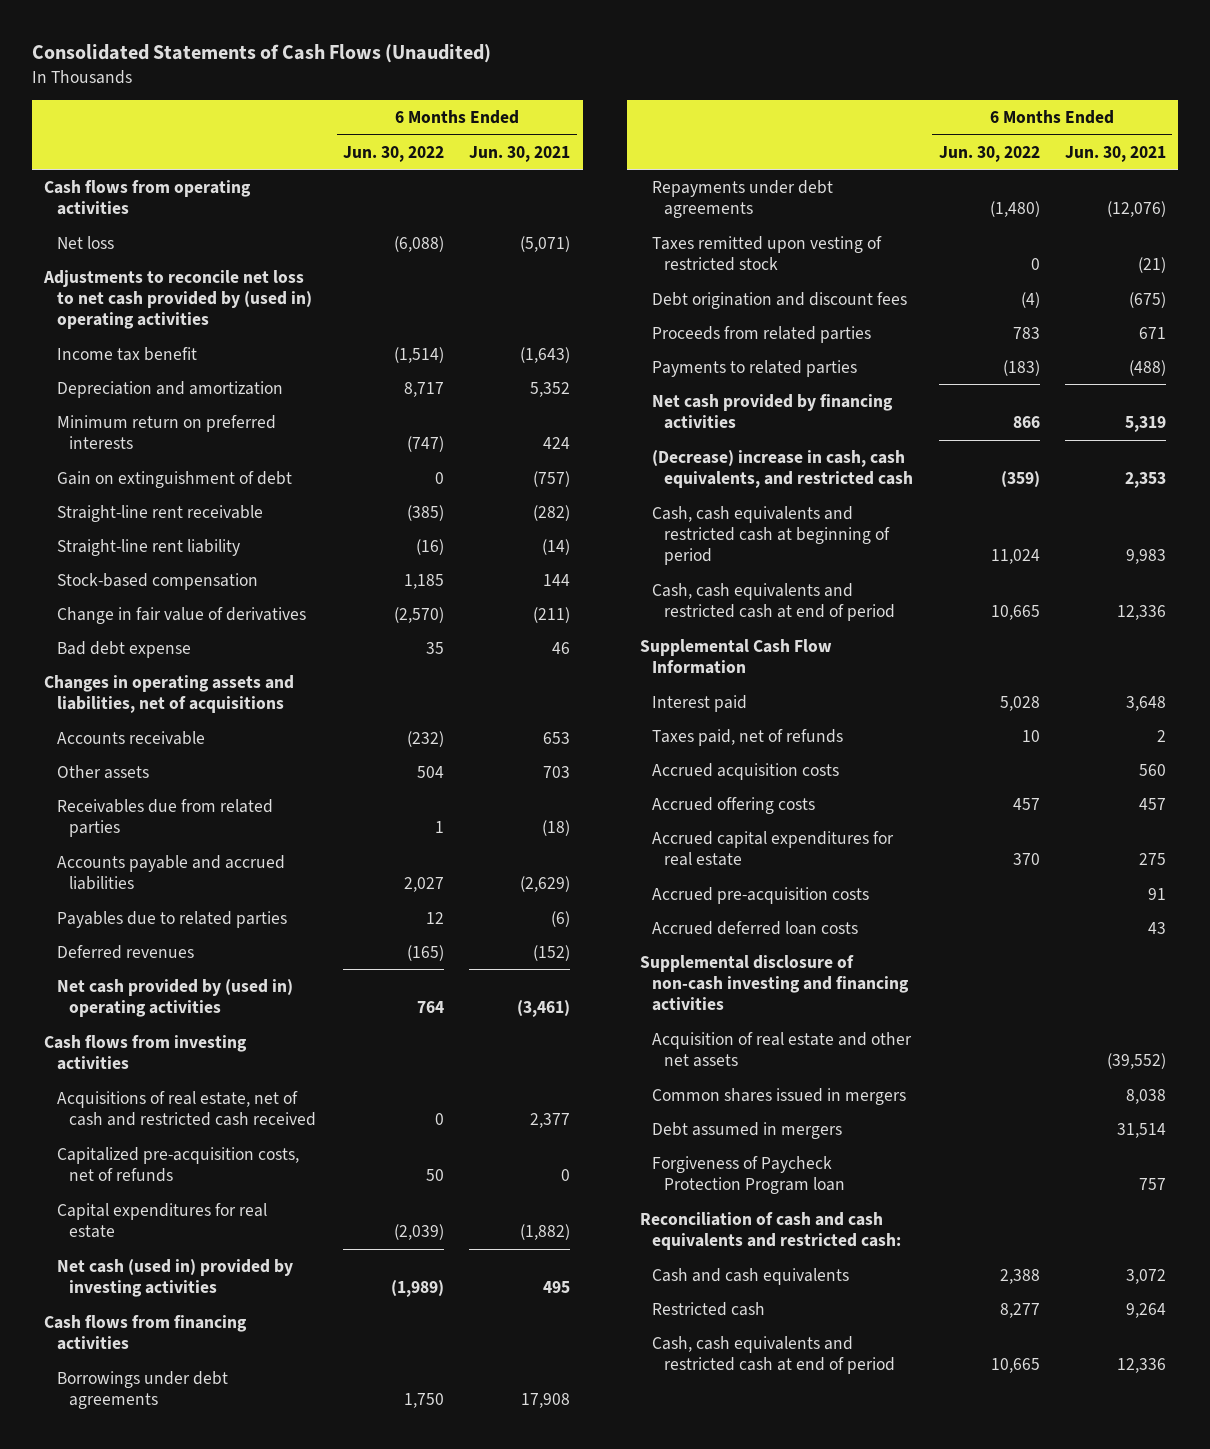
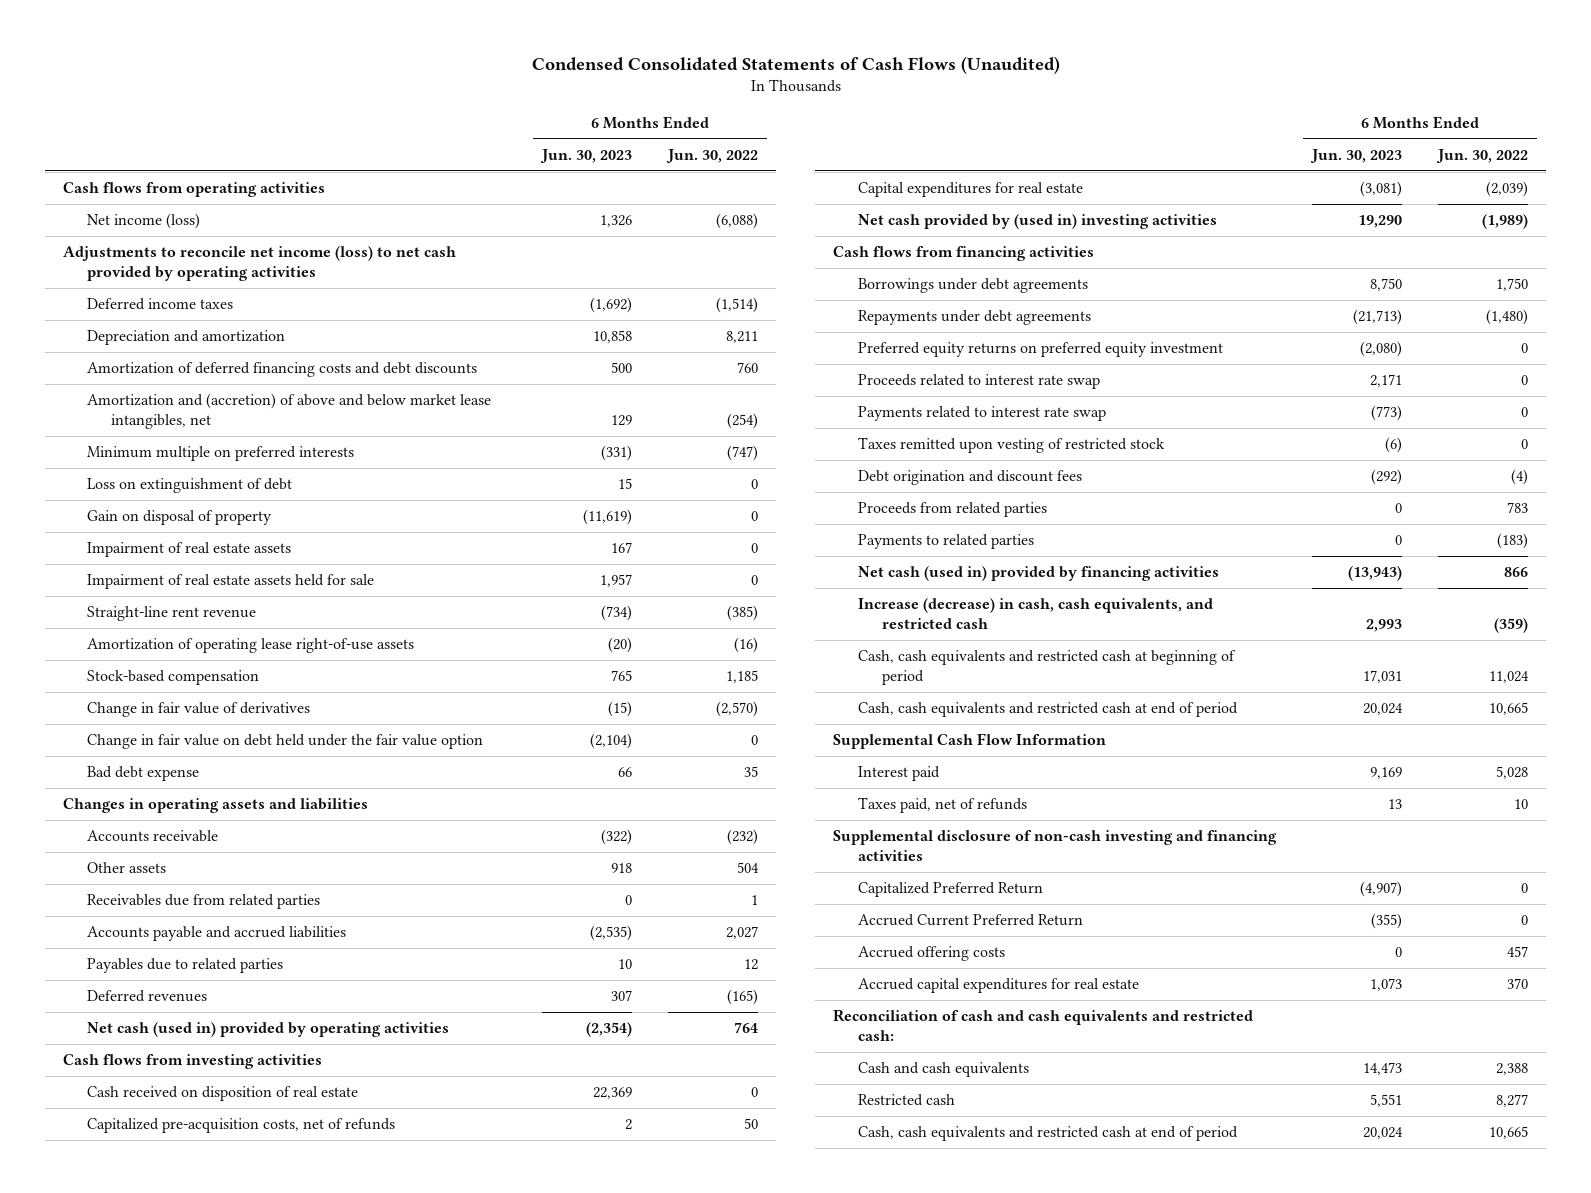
[31,43,491,63] Consolidated Statements of Cash Flows (Unaudited) -> [531,55,1060,74] Condensed Consolidated Statements of Cash Flows (Unaudited)
[469,145,571,162] Jun. 30, 2021 -> none
none -> [539,148,632,163] Jun. 30, 2023
[56,539,240,557] Straight-line rent liability -> none
[56,236,114,250] Net loss -> [87,213,201,230] Net income (loss)
[43,270,312,330] Adjustments to reconcile net loss to net cash provided by (used in) operating activities -> [62,246,456,282] Adjustments to reconcile net income (loss) to net cash provided by operating activities
[56,347,197,362] Income tax benefit -> [87,298,234,311] Deferred income taxes
[404,382,445,398] 8,717 -> [725,331,758,344] 8,211
none -> [87,362,478,378] Amortization of deferred financing costs and debt discounts
none -> [87,393,492,430] Amortization and (accretion) of above and below market lease intangibles, net
[56,415,276,450] Minimum return on preferred interests -> [87,446,355,462] Minimum multiple on preferred interests
[56,471,292,489] Gain on extinguishment of debt -> [87,478,293,494] Loss on extinguishment of debt
none -> [87,510,273,526] Gain on disposal of property
none -> [87,542,292,558] Impairment of real estate assets
none -> [87,574,375,590] Impairment of real estate assets held for sale
[56,505,263,523] Straight-line rent receivable -> [87,606,257,622] Straight-line rent revenue
none -> [87,638,415,654] Amortization of operating lease right-of-use assets
none -> [87,734,484,750] Change in fair value on debt held under the fair value option
[44,675,295,714] Changes in operating assets and liabilities, net of acquisitions -> [62,798,368,814] Changes in operating assets and liabilities
[56,979,293,1018] Net cash provided by (used in) operating activities -> [87,1022,450,1038] Net cash (used in) provided by operating activities
[56,1091,316,1127] Acquisitions of real estate, net of cash and restricted cash received -> none
none -> [87,1086,359,1102] Cash received on disposition of real estate
[56,1259,293,1298] Net cash (used in) provided by investing activities -> [857,214,1217,230] Net cash provided by (used in) investing activities
none -> [857,342,1223,358] Preferred equity returns on preferred equity investment
none -> [857,374,1100,390] Proceeds related to interest rate swap
none -> [857,406,1106,422] Payments related to interest rate swap
[651,394,893,430] Net cash provided by financing activities -> [857,566,1219,582] Net cash (used in) provided by financing activities
[651,450,914,489] (Decrease) increase in cash, cash equivalents, and restricted cash -> [857,598,1213,630] Increase (decrease) in cash, cash equivalents, and restricted cash
[651,763,839,781] Accrued acquisition costs -> none
[639,955,909,1012] Supplemental disclosure of non-cash investing and financing activities -> [833,830,1278,862] Supplemental disclosure of non-cash investing and financing activities
none -> [857,882,1043,898] Capitalized Preferred Return
none -> [857,914,1083,927] Accrued Current Preferred Return
[651,887,869,905] Accrued pre-acquisition costs -> none
[651,921,858,936] Accrued deferred loan costs -> none
[651,1032,912,1068] Acquisition of real estate and other net assets -> none
[651,1088,906,1106] Common shares issued in mergers -> none
[651,1122,842,1140] Debt assumed in mergers -> none
[651,1156,846,1195] Forgiveness of Paycheck Protection Program loan -> none

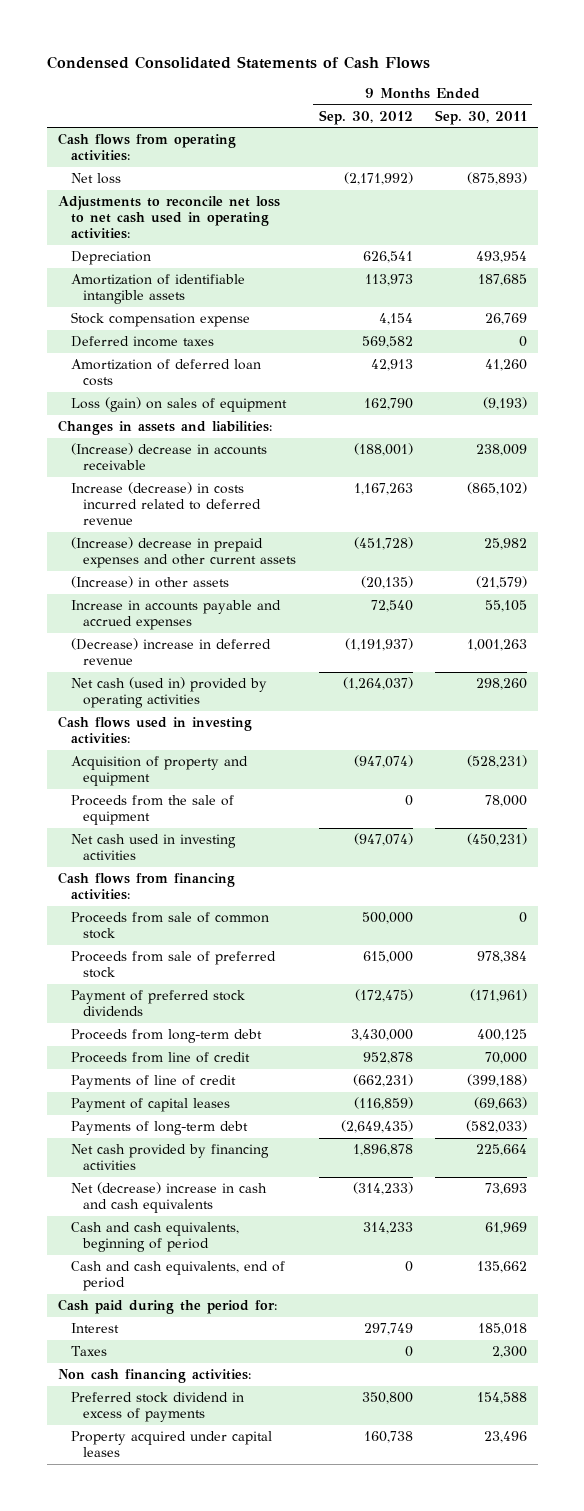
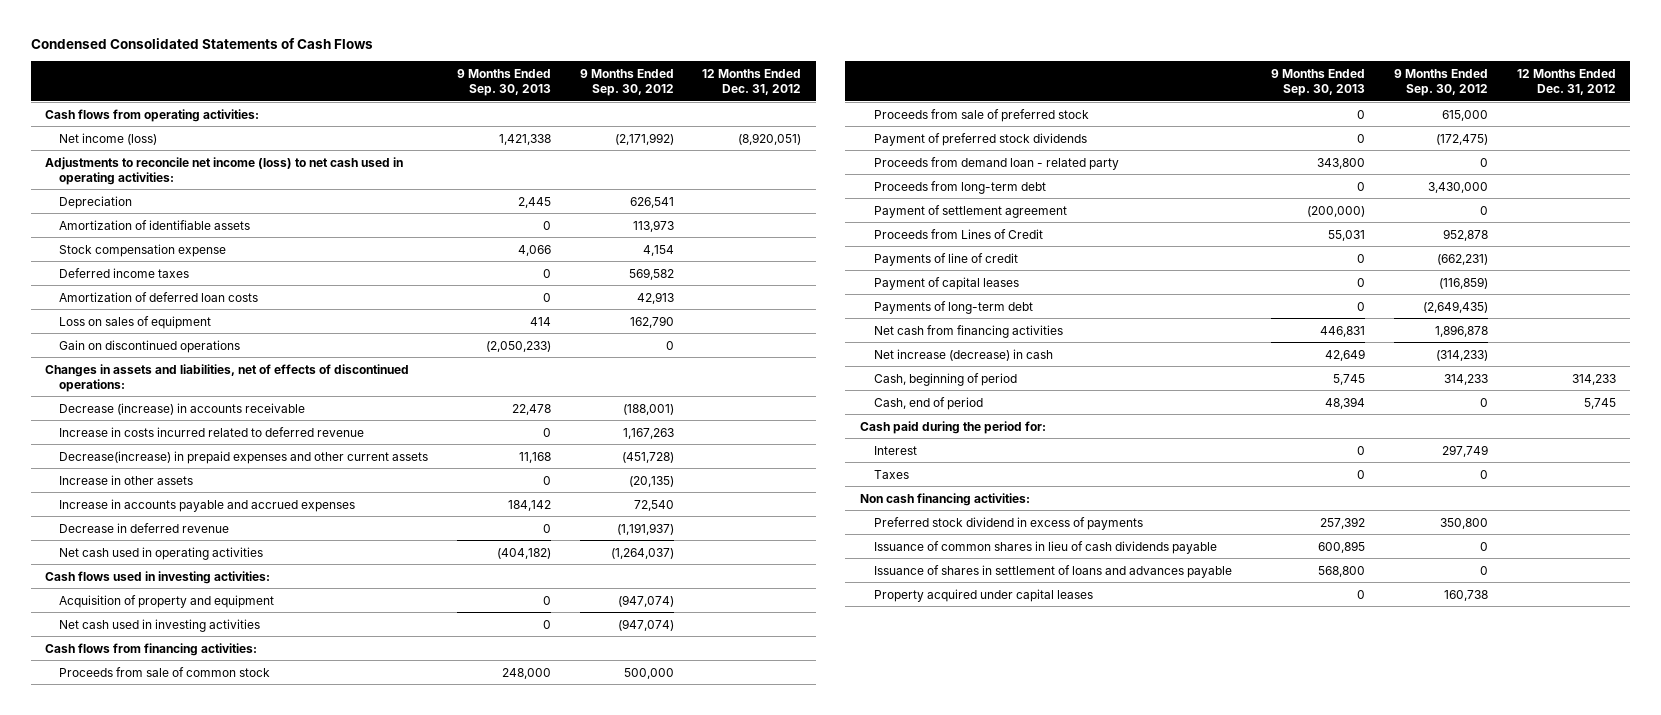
[434,109,527,125] Sep. 30, 2011 -> none
none -> [456,68,551,96] 9 Months Ended Sep. 30, 2013
none -> [702,68,802,95] 12 Months Ended Dec. 31, 2012
[70,173,121,185] Net loss -> [59,132,158,145] Net income (loss)
[57,196,280,239] Adjustments to reconcile net loss to net cash used in operating activities: -> [45,156,404,185] Adjustments to reconcile net income (loss) to net cash used in operating activities:
[70,274,245,305] Amortization of identifiable intangible assets -> [59,219,251,230] Amortization of identifiable assets
[70,397,287,413] Loss (gain) on sales of equipment -> [59,315,212,329] Loss on sales of equipment
none -> [59,339,241,353] Gain on discontinued operations
[57,420,272,436] Changes in assets and liabilities: -> [45,363,410,392] Changes in assets and liabilities, net of effects of discontinued operations:
[70,443,267,471] (Increase) decrease in accounts receivable -> [59,402,306,415] Decrease (increase) in accounts receivable
[70,482,262,525] Increase (decrease) in costs incurred related to deferred revenue -> [59,426,365,437] Increase in costs incurred related to deferred revenue
[70,537,297,569] (Increase) decrease in prepaid expenses and other current assets -> [59,450,429,464] Decrease(increase) in prepaid expenses and other current assets
[70,576,229,589] (Increase) in other assets -> [59,474,194,485] Increase in other assets
[70,638,271,666] (Decrease) increase in deferred revenue -> [59,522,230,533] Decrease in deferred revenue
[70,677,267,709] Net cash (used in) provided by operating activities -> [59,546,264,560] Net cash used in operating activities
[70,795,234,826] Proceeds from the sale of equipment -> none
none -> [873,156,1119,170] Proceeds from demand loan - related party
none -> [873,204,1067,218] Payment of settlement agreement
[70,1052,250,1064] Proceeds from line of credit -> [873,228,1043,239] Proceeds from Lines of Credit
[70,1144,269,1171] Net cash provided by financing activities -> [873,324,1063,338] Net cash from financing activities
[70,1182,267,1214] Net (decrease) increase in cash and cash equivalents -> [873,348,1053,361] Net increase (decrease) in cash
[70,1222,239,1253] Cash and cash equivalents, beginning of period -> [873,372,1017,386] Cash, beginning of period
[70,1261,285,1292] Cash and cash equivalents, end of period -> [873,396,983,410] Cash, end of period
none -> [873,540,1217,554] Issuance of common shares in lieu of cash dividends payable
none -> [873,564,1232,578] Issuance of shares in settlement of loans and advances payable

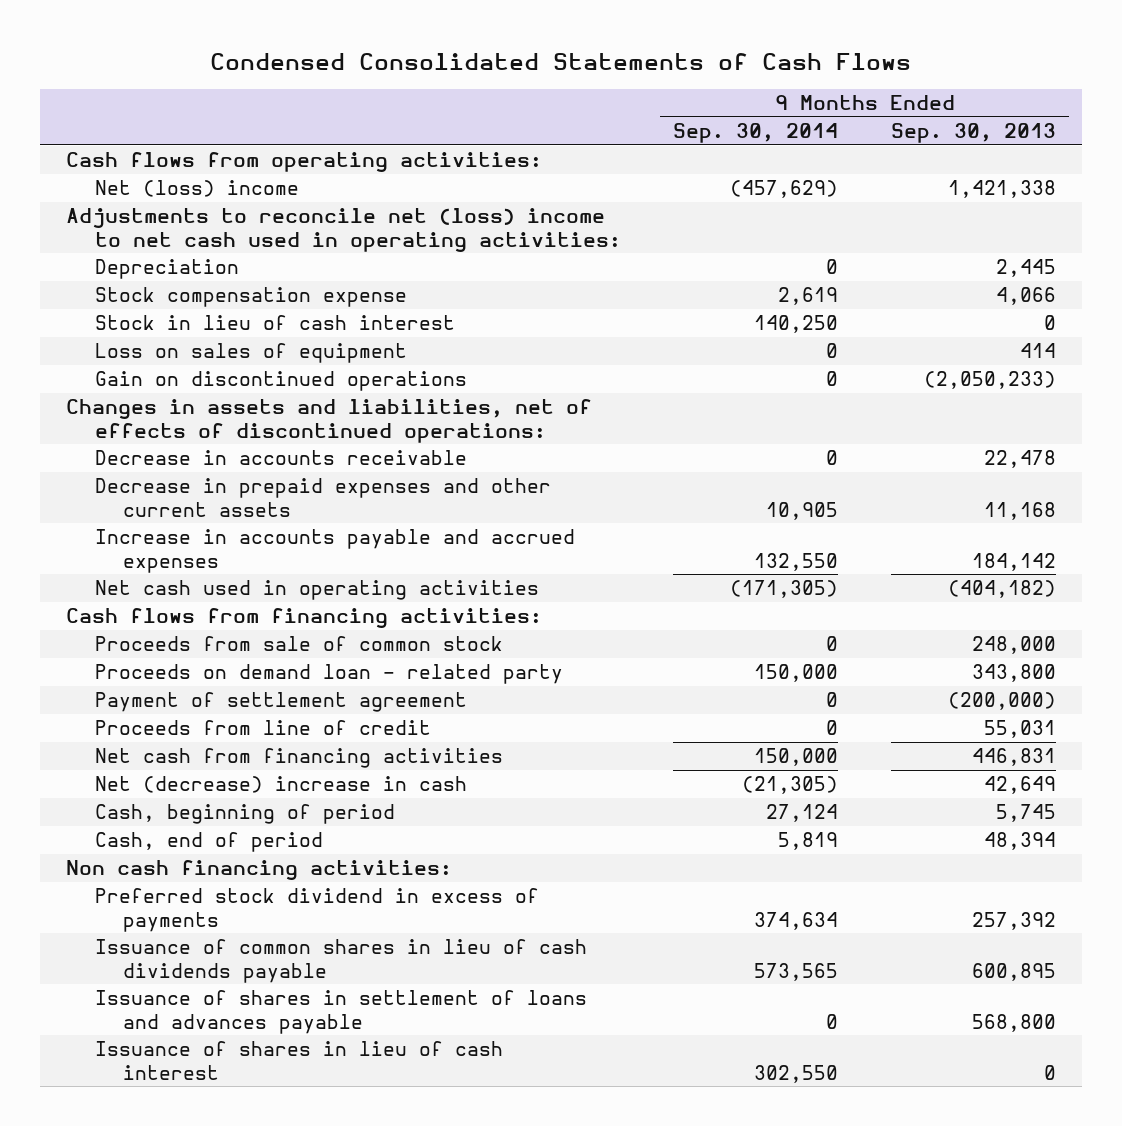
[579,68,674,96] 9 Months Ended Sep. 30, 2012 -> none
[702,68,802,95] 12 Months Ended Dec. 31, 2012 -> none
none -> [673,122,839,143] Sep. 30, 2014
[59,132,158,145] Net income (loss) -> [94,180,299,198] Net (loss) income
[45,156,404,185] Adjustments to reconcile net income (loss) to net cash used in operating activities: -> [66,208,621,252] Adjustments to reconcile net (loss) income to net cash used in operating activities:
[59,219,251,230] Amortization of identifiable assets -> none
[59,267,190,278] Deferred income taxes -> none
[59,291,259,302] Amortization of deferred loan costs -> none
none -> [94,315,455,331] Stock in lieu of cash interest
[59,426,365,437] Increase in costs incurred related to deferred revenue -> none
[59,474,194,485] Increase in other assets -> none
[59,402,306,415] Decrease (increase) in accounts receivable -> [94,450,467,466] Decrease in accounts receivable
[59,450,429,464] Decrease(increase) in prepaid expenses and other current assets -> [94,478,551,517] Decrease in prepaid expenses and other current assets
[59,522,230,533] Decrease in deferred revenue -> none
[45,570,271,584] Cash flows used in investing activities: -> none
[59,594,275,608] Acquisition of property and equipment -> none
[59,618,261,632] Net cash used in investing activities -> none
[873,108,1089,122] Proceeds from sale of preferred stock -> none
[873,132,1087,146] Payment of preferred stock dividends -> none
[873,180,1046,194] Proceeds from long-term debt -> none
[873,156,1119,170] Proceeds from demand loan - related party -> [94,664,563,685] Proceeds on demand loan - related party
[873,252,1018,266] Payments of line of credit -> none
[873,276,1019,290] Payment of capital leases -> none
[873,300,1033,314] Payments of long-term debt -> none
[873,228,1043,239] Proceeds from Lines of Credit -> [94,720,431,736] Proceeds from line of credit
[873,348,1053,361] Net increase (decrease) in cash -> [94,776,467,794] Net (decrease) increase in cash
[859,420,1046,434] Cash paid during the period for: -> none
[873,445,917,455] Interest -> none
[873,469,909,479] Taxes -> none
[873,588,1093,602] Property acquired under capital leases -> none
none -> [94,1041,503,1080] Issuance of shares in lieu of cash interest

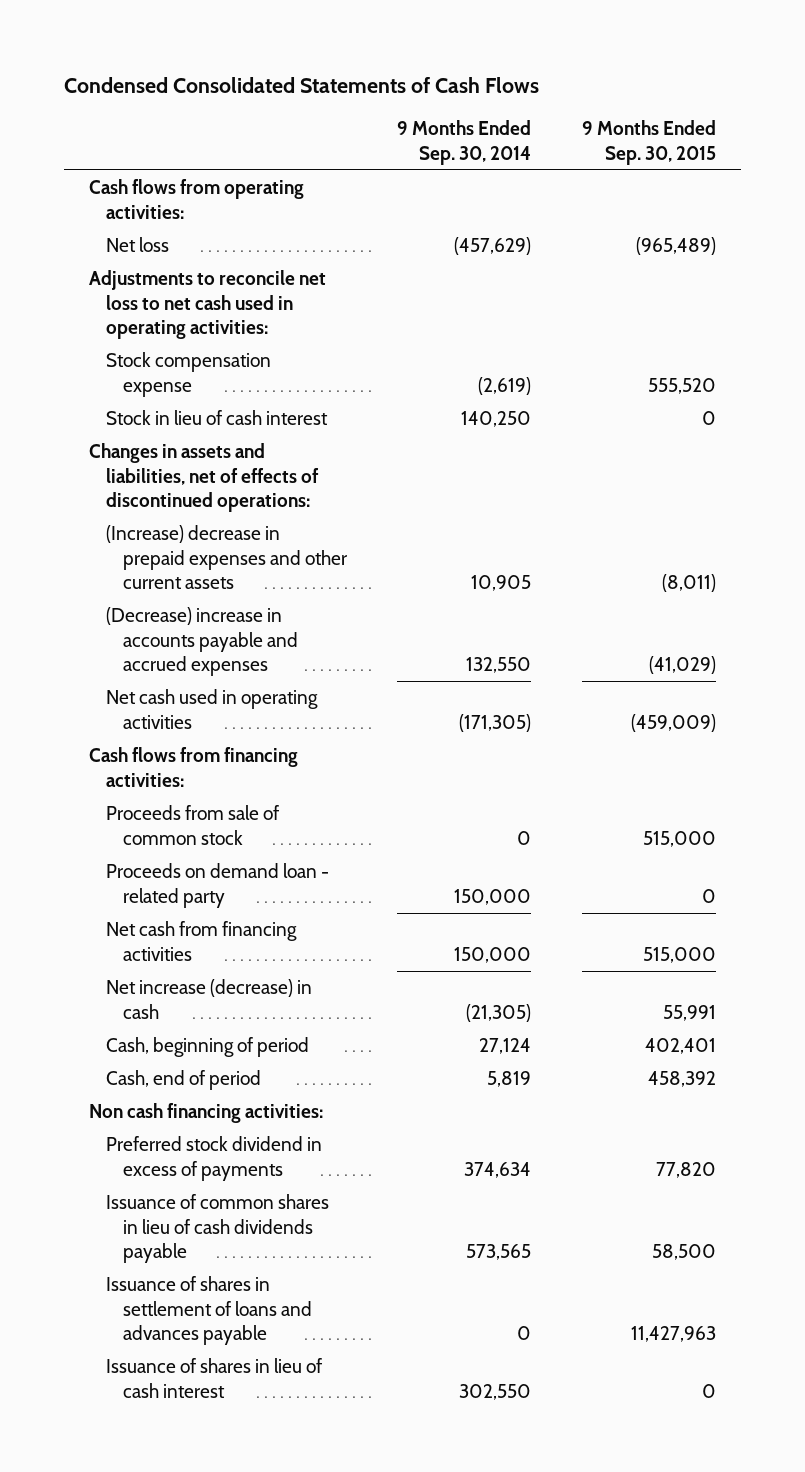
[890,122,1056,143] Sep. 30, 2013 -> none
none -> [581,120,716,165] 9 Months Ended Sep. 30, 2015
[94,259,239,280] Depreciation -> none
[94,180,299,198] Net (loss) income -> [105,237,169,253] Net loss
[66,208,621,252] Adjustments to reconcile net (loss) income to net cash used in operating activities: -> [89,270,327,340] Adjustments to reconcile net loss to net cash used in operating activities:
[778,287,839,306] 2,619 -> [478,376,532,395] (2,619)
[94,343,407,364] Loss on sales of equipment -> none
[94,371,467,392] Gain on discontinued operations -> none
[94,450,467,466] Decrease in accounts receivable -> none
[94,478,551,517] Decrease in prepaid expenses and other current assets -> [105,525,348,590] (Increase) decrease in prepaid expenses and other current assets
[94,529,575,573] Increase in accounts payable and accrued expenses -> [105,607,298,677] (Decrease) increase in accounts payable and accrued expenses
[94,692,467,713] Payment of settlement agreement -> none
[94,720,431,736] Proceeds from line of credit -> none
[94,776,467,794] Net (decrease) increase in cash -> [105,979,312,1019] Net increase (decrease) in cash

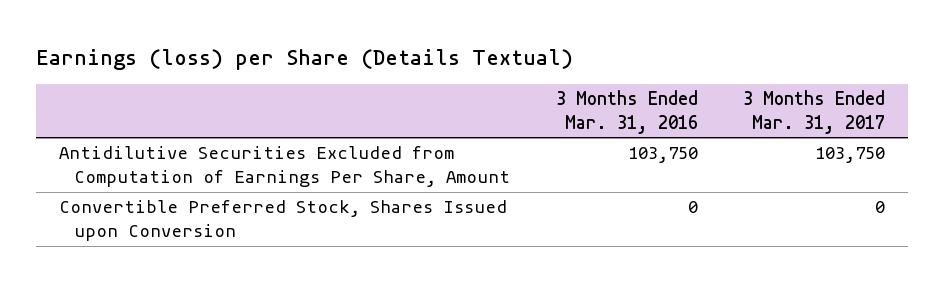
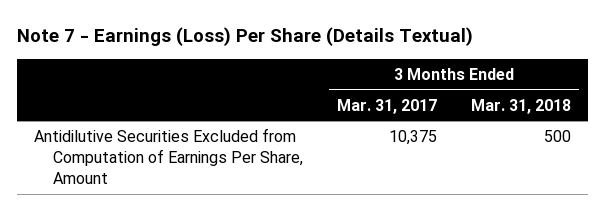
[35,48,573,70] Earnings (loss) per Share (Details Textual) -> [17,27,474,47] Note 7 - Earnings (Loss) Per Share (Details Textual)
[555,89,698,134] 3 Months Ended Mar. 31, 2016 -> none
none -> [470,98,571,114] Mar. 31, 2018
[58,200,507,242] Convertible Preferred Stock, Shares Issued upon Conversion -> none
[815,147,886,164] 103,750 -> [389,130,438,146] 10,375

